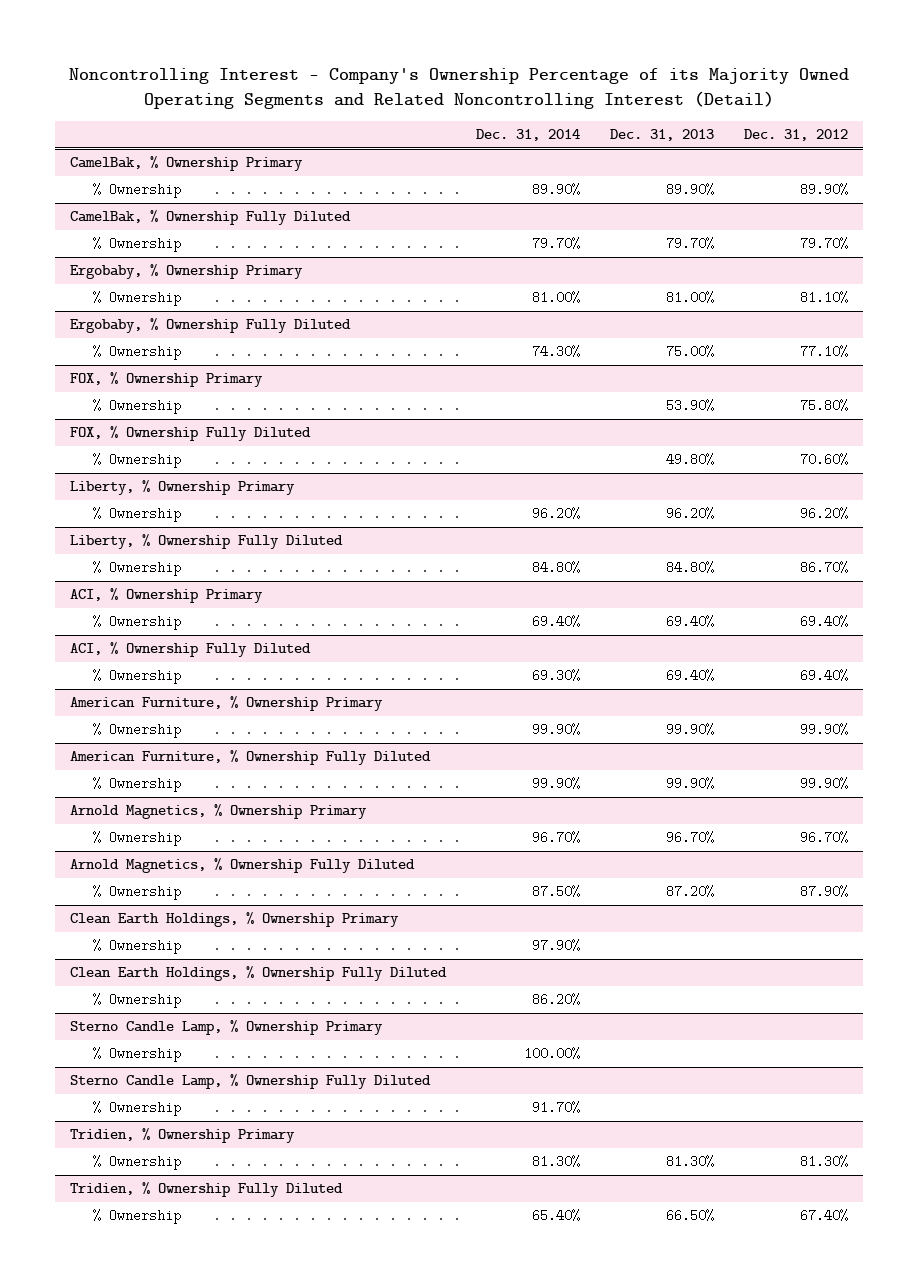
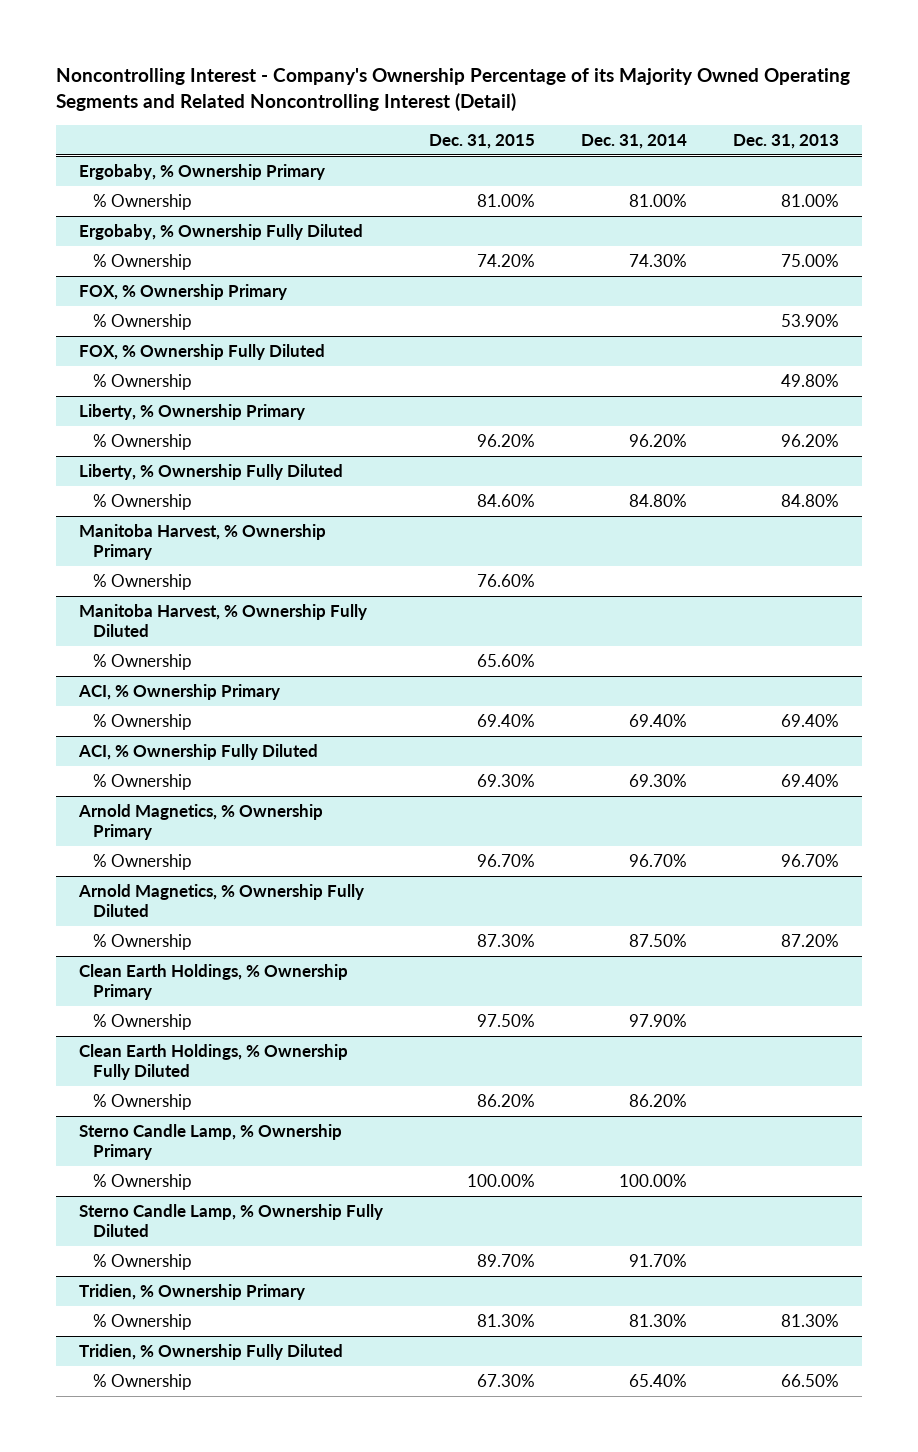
[743,129,848,142] Dec. 31, 2012 -> none
none -> [429,133,536,149] Dec. 31, 2015
[70,156,304,172] CamelBak, % Ownership Primary -> none
[92,183,181,199] % Ownership -> none
[70,210,352,226] CamelBak, % Ownership Fully Diluted -> none
[92,237,181,253] % Ownership -> none
none -> [79,524,327,560] Manitoba Harvest, % Ownership Primary
none -> [93,574,193,591] % Ownership
none -> [79,604,368,637] Manitoba Harvest, % Ownership Fully Diluted
none -> [93,654,193,671] % Ownership
[70,696,384,712] American Furniture, % Ownership Primary -> none
[92,723,181,739] % Ownership -> none
[70,750,432,766] American Furniture, % Ownership Fully Diluted -> none
[92,777,181,793] % Ownership -> none

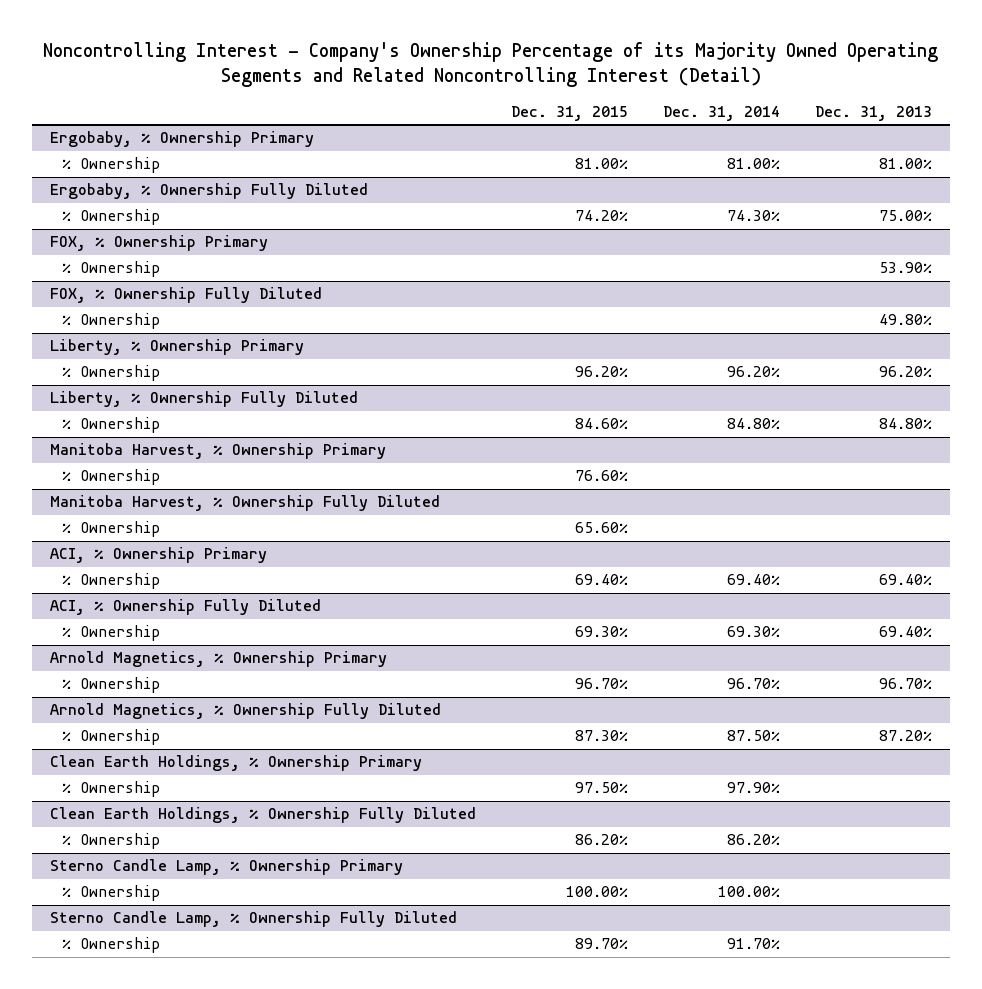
[79,1284,306,1301] Tridien, % Ownership Primary -> none
[93,1314,193,1331] % Ownership -> none
[79,1344,344,1361] Tridien, % Ownership Fully Diluted -> none
[93,1374,193,1391] % Ownership -> none

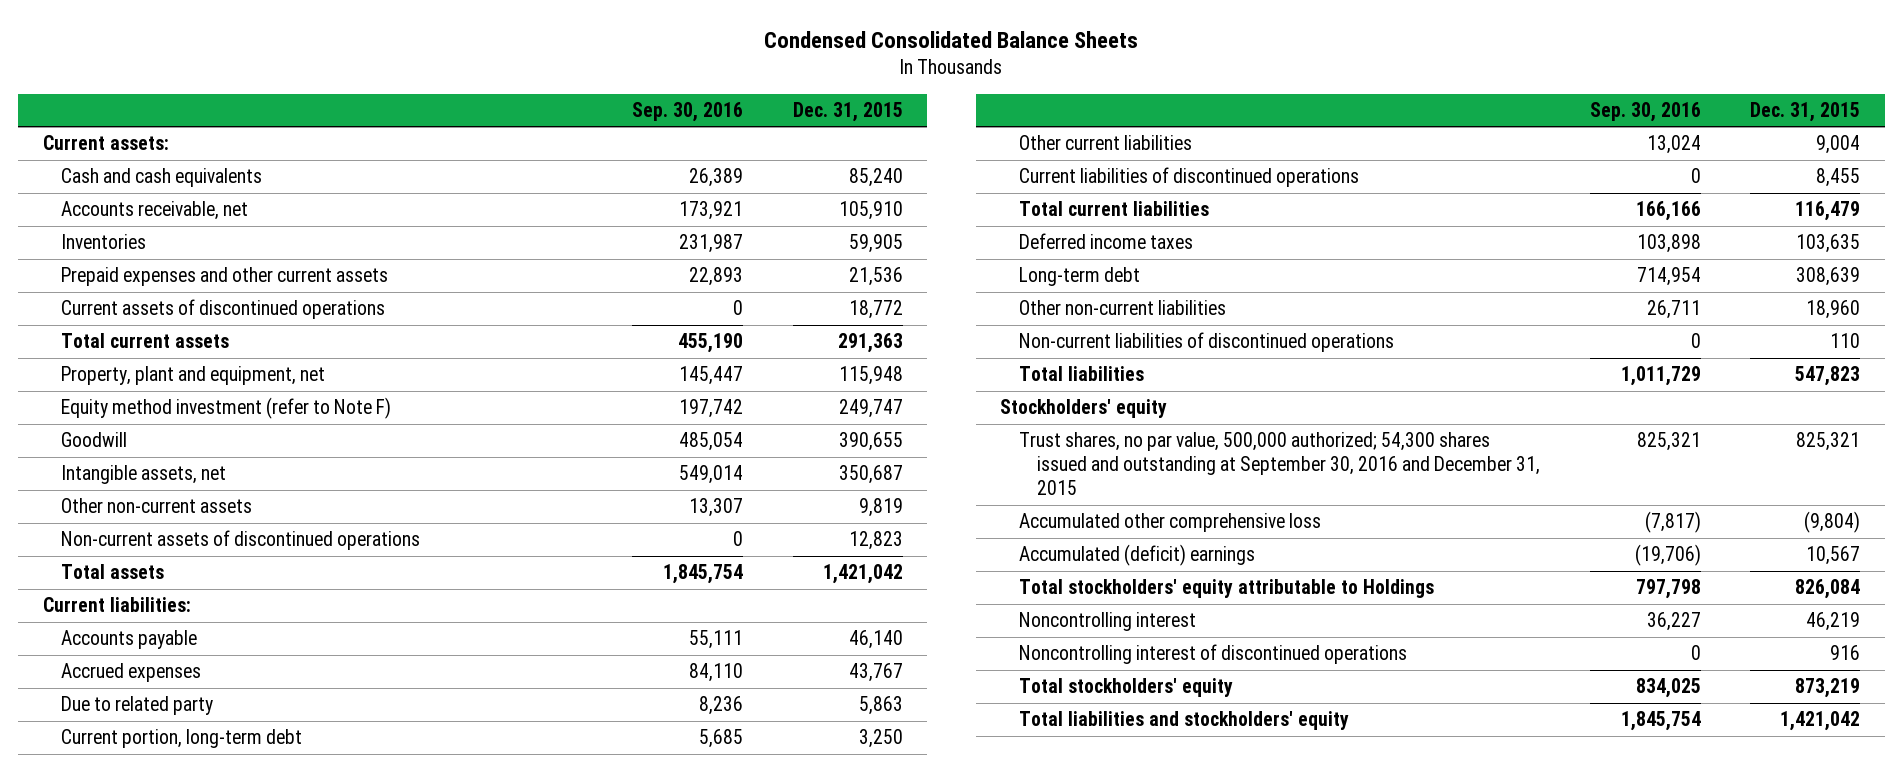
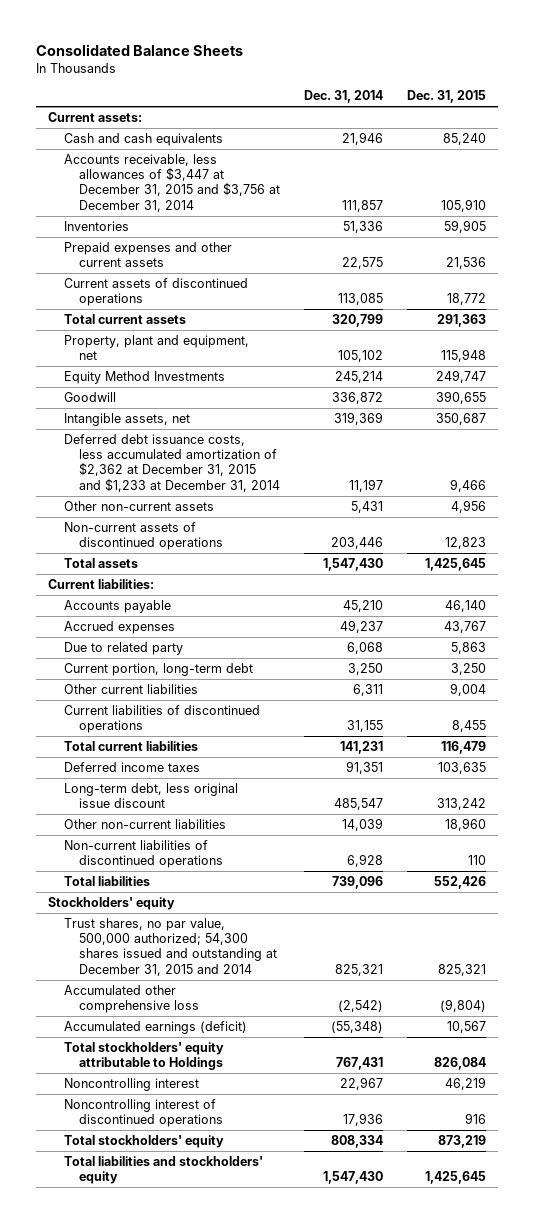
[764,31,1139,49] Condensed Consolidated Balance Sheets -> [36,43,244,56] Consolidated Balance Sheets
[632,101,744,122] Sep. 30, 2016 -> none
none -> [304,90,384,104] Dec. 31, 2014
[61,201,249,221] Accounts receivable, net -> [63,154,281,212] Accounts receivable, less allowances of $3,447 at December 31, 2015 and $3,756 at December 31, 2014
[61,397,392,420] Equity method investment (refer to Note F) -> [63,371,225,385] Equity Method Investments
none -> [63,434,281,492] Deferred debt issuance costs, less accumulated amortization of $2,362 at December 31, 2015 and $1,233 at December 31, 2014
[858,498,903,518] 9,819 -> [451,500,487,514] 4,956
[822,564,903,585] 1,421,042 -> [425,558,487,572] 1,425,645
[1018,267,1140,287] Long-term debt -> [63,783,238,809] Long-term debt, less original issue discount
[1796,267,1861,287] 308,639 -> [437,798,487,811] 313,242
[1795,366,1861,387] 547,823 -> [434,876,487,890] 552,426
[1018,432,1541,496] Trust shares, no par value, 500,000 authorized; 54,300 shares issued and outstanding at September 30, 2016 and December 31, 2015 -> [63,918,278,976] Trust shares, no par value, 500,000 authorized; 54,300 shares issued and outstanding at December 31, 2015 and 2014
[1018,544,1255,567] Accumulated (deficit) earnings -> [63,1021,247,1035] Accumulated earnings (deficit)
[1780,711,1861,732] 1,421,042 -> [425,1171,487,1185] 1,425,645

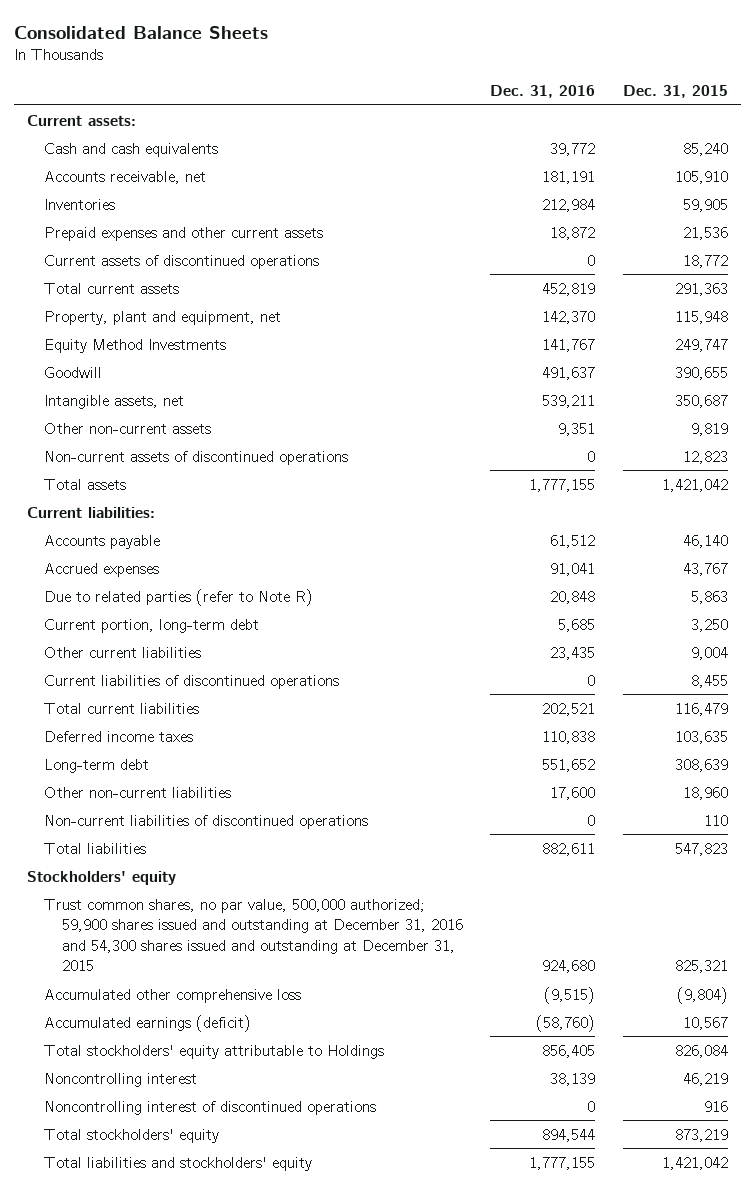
[304,90,384,104] Dec. 31, 2014 -> none
none -> [490,85,596,99] Dec. 31, 2016
[63,154,281,212] Accounts receivable, less allowances of $3,447 at December 31, 2015 and $3,756 at December 31, 2014 -> [44,170,207,184] Accounts receivable, net
[63,434,281,492] Deferred debt issuance costs, less accumulated amortization of $2,362 at December 31, 2015 and $1,233 at December 31, 2014 -> none
[451,500,487,514] 4,956 -> [690,422,728,436] 9,819
[425,558,487,572] 1,425,645 -> [661,478,728,492] 1,421,042
[63,642,183,656] Due to related party -> [44,588,314,606] Due to related parties (refer to Note R)
[63,783,238,809] Long-term debt, less original issue discount -> [44,758,150,773] Long-term debt
[437,798,487,811] 313,242 -> [674,758,728,772] 308,639
[434,876,487,890] 552,426 -> [674,842,728,856] 547,823
[63,918,278,976] Trust shares, no par value, 500,000 authorized; 54,300 shares issued and outstanding at December 31, 2015 and 2014 -> [44,898,463,972] Trust common shares, no par value, 500,000 authorized; 59,900 shares issued and outstanding at December 31, 2016 and 54,300 shares issued and outstanding at December 31, 2015
[425,1171,487,1185] 1,425,645 -> [661,1156,728,1170] 1,421,042

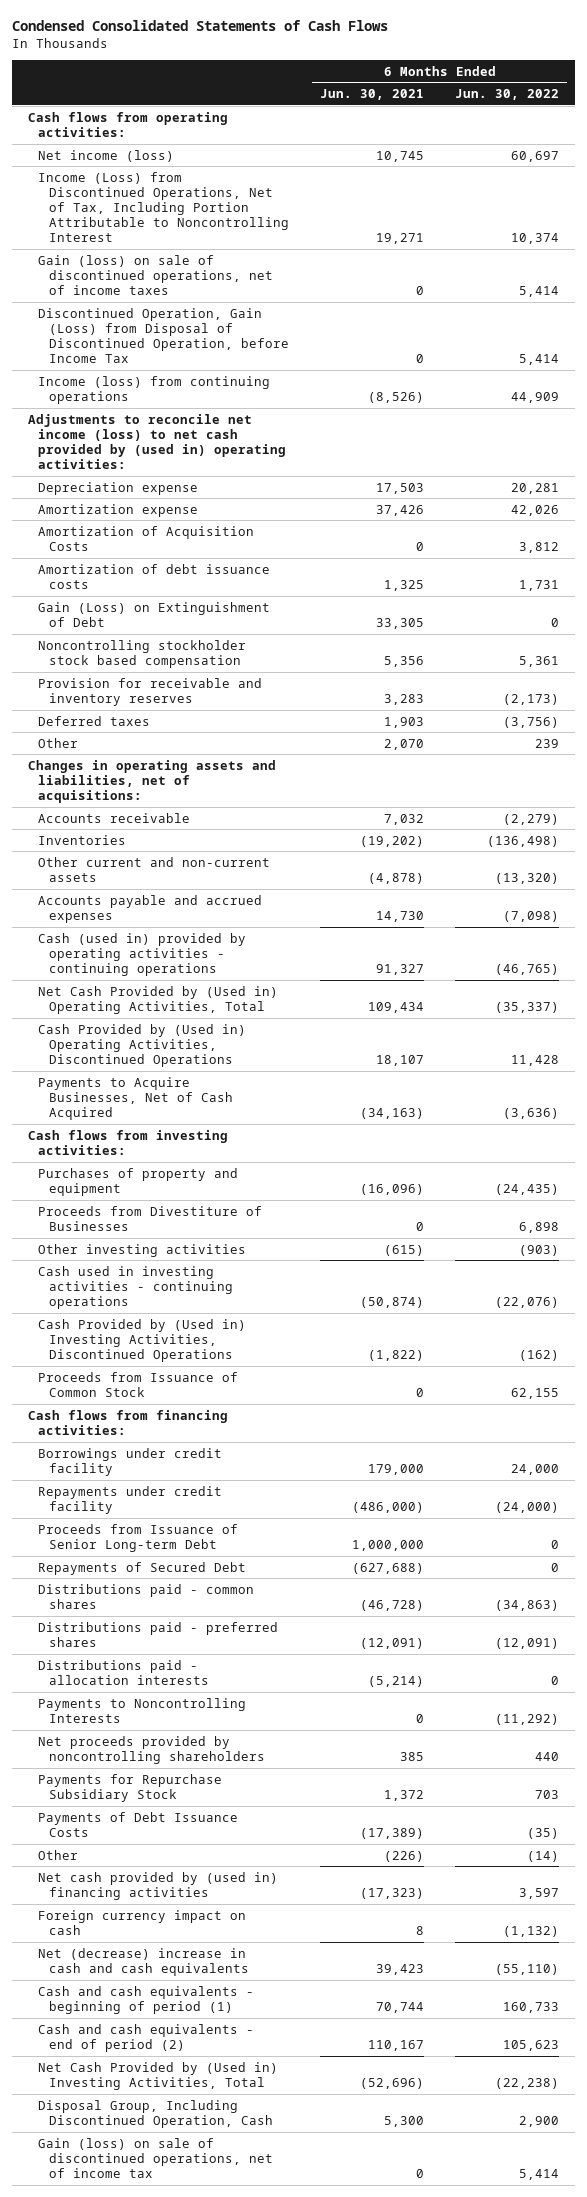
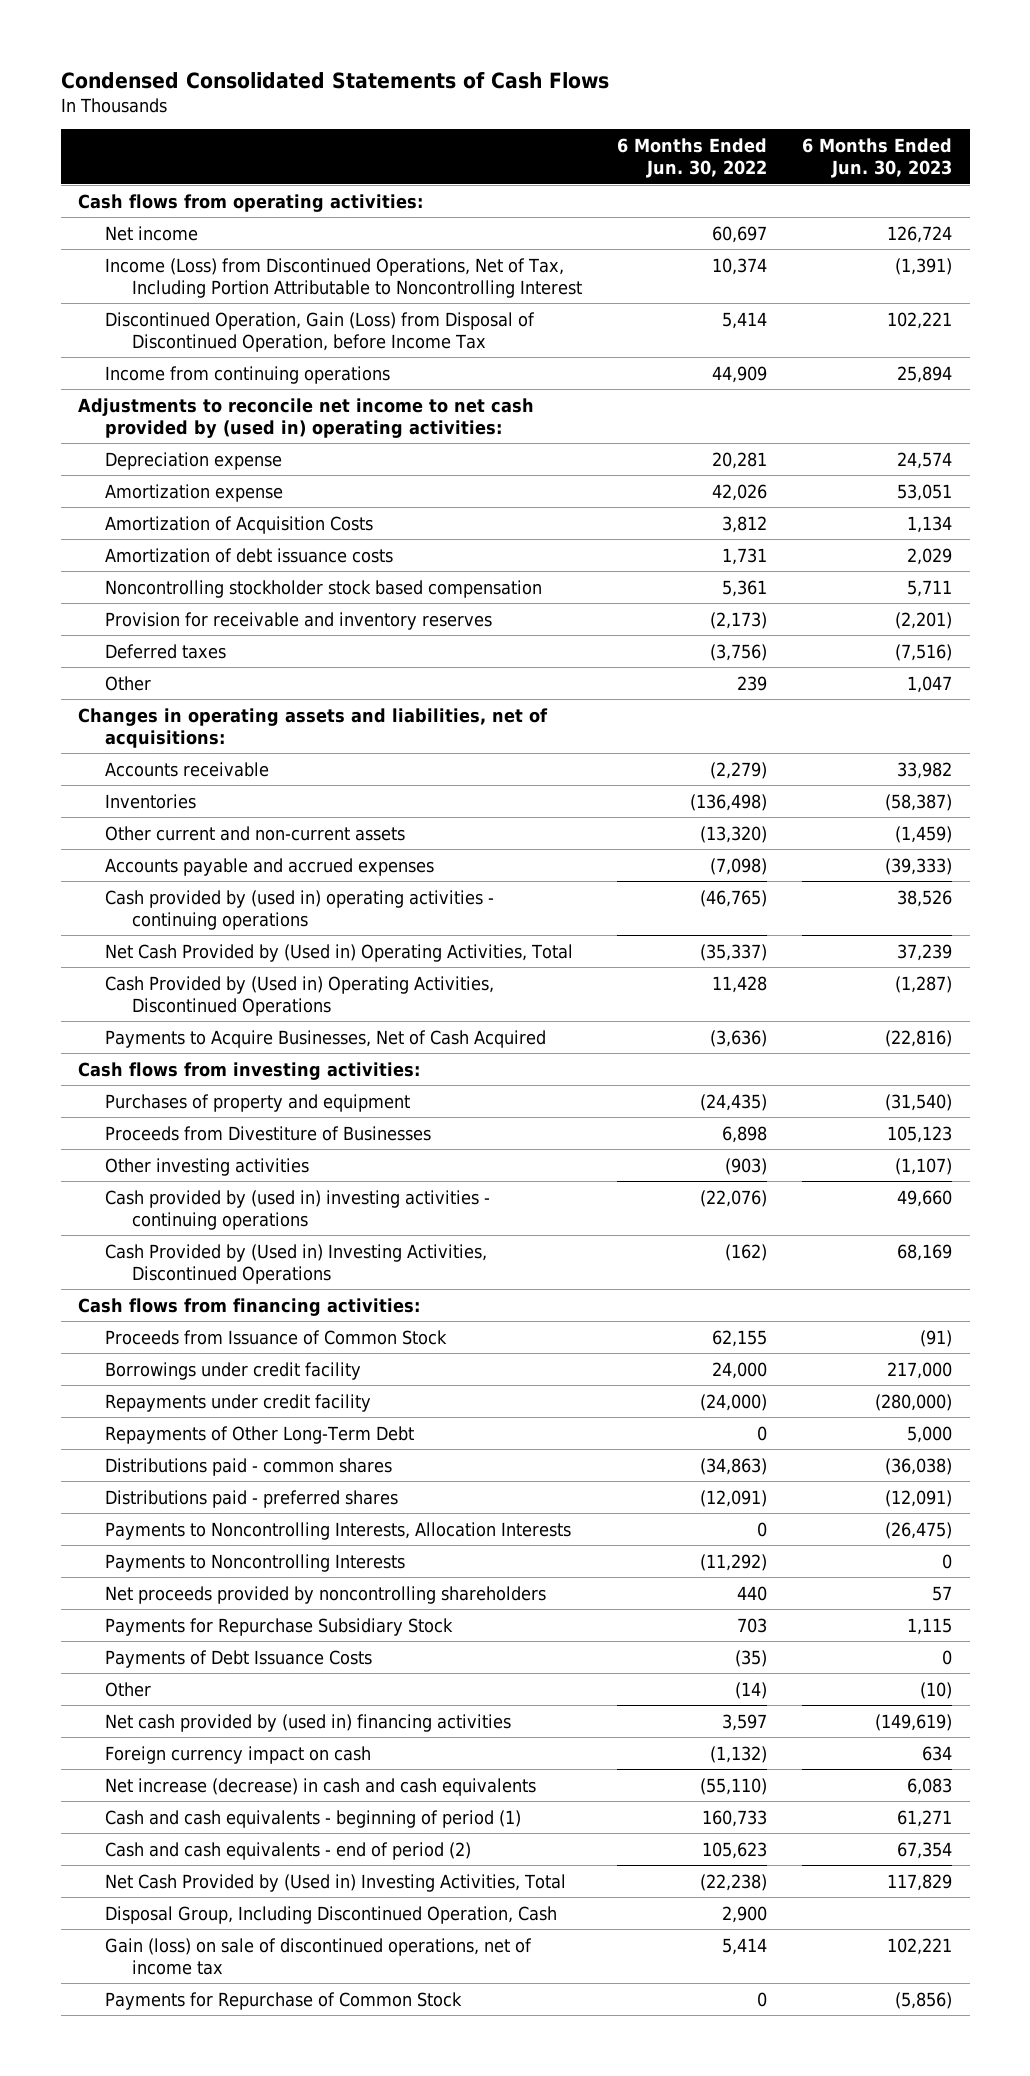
[320,89,425,101] Jun. 30, 2021 -> none
none -> [802,137,953,179] 6 Months Ended Jun. 30, 2023
[38,149,175,162] Net income (loss) -> [105,225,199,241] Net income
[38,254,273,296] Gain (loss) on sale of discontinued operations, net of income taxes -> none
[38,375,271,404] Income (loss) from continuing operations -> [105,365,391,384] Income from continuing operations
[27,413,287,470] Adjustments to reconcile net income (loss) to net cash provided by (used in) operating activities: -> [78,397,535,438] Adjustments to reconcile net income to net cash provided by (used in) operating activities:
[38,601,271,627] Gain (Loss) on Extinguishment of Debt -> none
[38,932,247,977] Cash (used in) provided by operating activities - continuing operations -> [105,889,495,930] Cash provided by (used in) operating activities - continuing operations
[38,1265,233,1310] Cash used in investing activities - continuing operations -> [105,1189,491,1230] Cash provided by (used in) investing activities - continuing operations
[38,1371,239,1397] Proceeds from Issuance of Common Stock -> [105,1329,448,1345] Proceeds from Issuance of Common Stock
[38,1523,239,1552] Proceeds from Issuance of Senior Long-term Debt -> none
[38,1561,247,1575] Repayments of Secured Debt -> none
none -> [105,1425,415,1444] Repayments of Other Long-Term Debt
[38,1659,209,1685] Distributions paid - allocation interests -> [105,1521,572,1540] Payments to Noncontrolling Interests, Allocation Interests
[38,1947,249,1976] Net (decrease) increase in cash and cash equivalents -> [105,1777,537,1796] Net increase (decrease) in cash and cash equivalents
none -> [105,1991,463,2010] Payments for Repurchase of Common Stock

